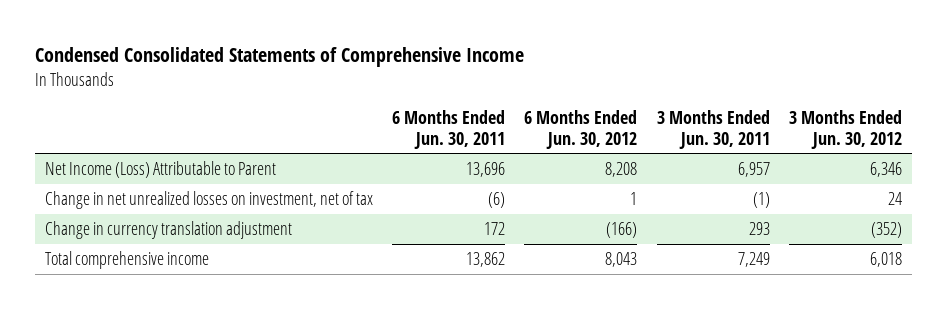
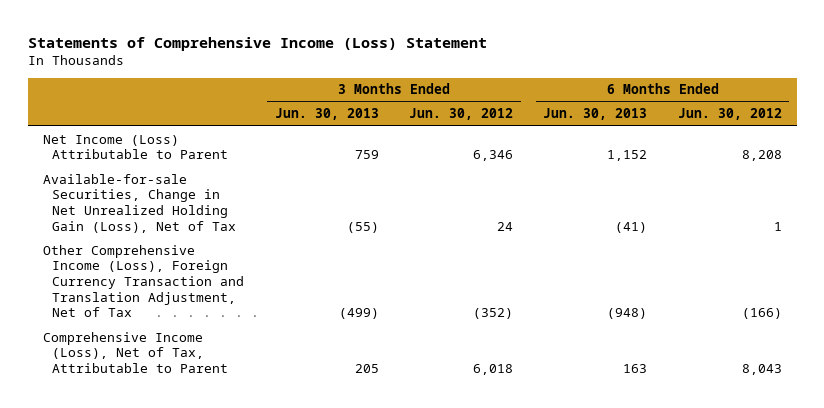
[34,47,524,68] Condensed Consolidated Statements of Comprehensive Income -> [27,36,487,51] Statements of Comprehensive Income (Loss) Statement
[391,110,505,149] 6 Months Ended Jun. 30, 2011 -> none
[656,110,770,149] 3 Months Ended Jun. 30, 2011 -> none
none -> [274,108,379,121] Jun. 30, 2013
none -> [543,108,648,121] Jun. 30, 2013
[44,191,373,210] Change in net unrealized losses on investment, net of tax -> [42,173,237,233] Available-for-sale Securities, Change in Net Unrealized Holding Gain (Loss), Net of Tax
[44,221,292,240] Change in currency translation adjustment -> [42,244,245,318] Other Comprehensive Income (Loss), Foreign Currency Transaction and Translation Adjustment, Net of Tax
[44,251,209,270] Total comprehensive income -> [42,331,229,373] Comprehensive Income (Loss), Net of Tax, Attributable to Parent

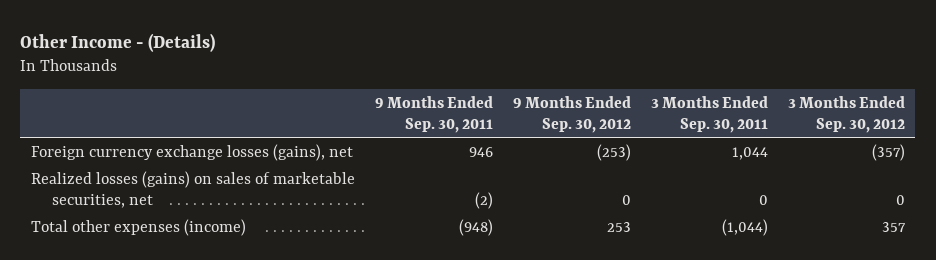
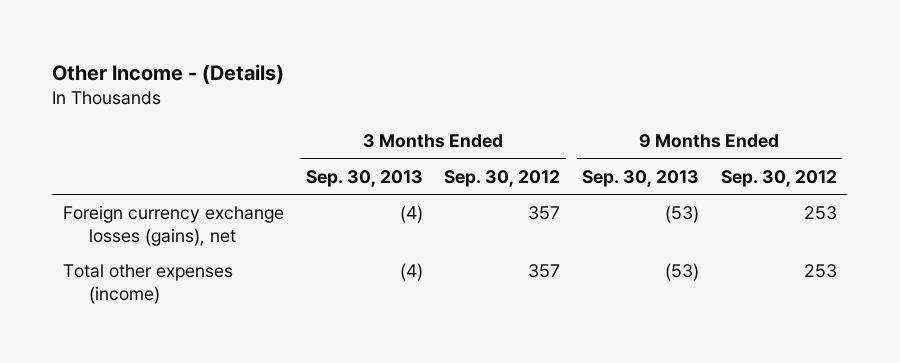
[374,95,493,133] 9 Months Ended Sep. 30, 2011 -> none
[651,95,769,133] 3 Months Ended Sep. 30, 2011 -> none
none -> [305,169,423,187] Sep. 30, 2013
none -> [581,169,699,187] Sep. 30, 2013
[30,170,355,208] Realized losses (gains) on sales of marketable securities, net -> none
[596,143,631,161] (253) -> [803,206,837,221] 253
[872,143,906,161] (357) -> [528,206,561,221] 357

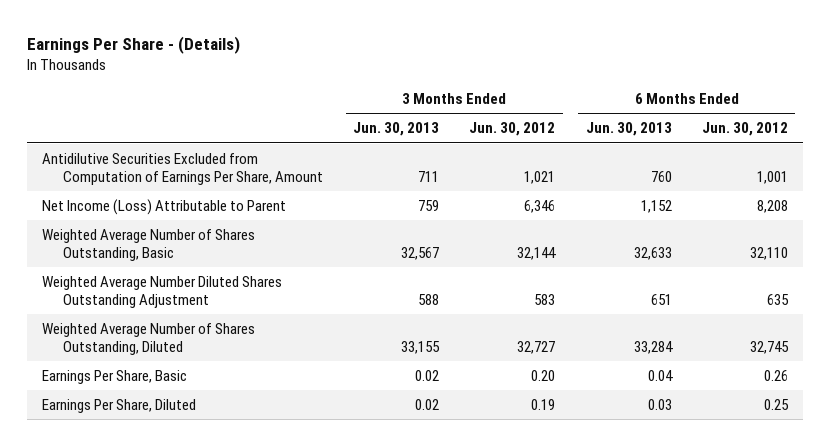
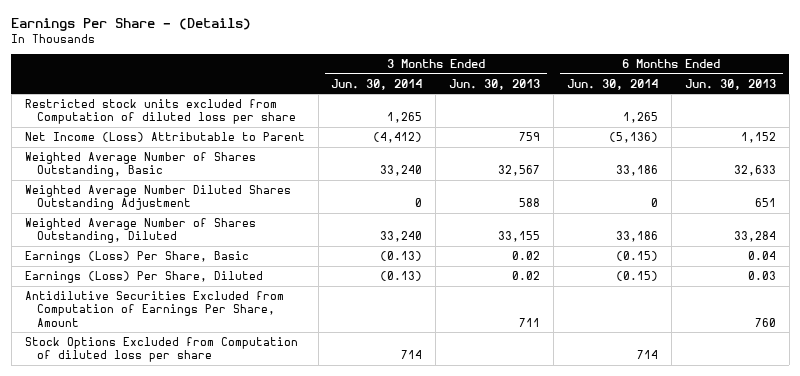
[469,122,556,137] Jun. 30, 2012 -> none
[701,122,788,137] Jun. 30, 2012 -> none
none -> [331,78,423,90] Jun. 30, 2014
none -> [567,78,659,90] Jun. 30, 2014
none -> [24,99,297,125] Restricted stock units excluded from Computation of diluted loss per share
[41,369,187,384] Earnings Per Share, Basic -> [24,251,249,264] Earnings (Loss) Per Share, Basic
[41,398,196,413] Earnings Per Share, Diluted -> [24,271,263,284] Earnings (Loss) Per Share, Diluted
[41,152,323,186] Antidilutive Securities Excluded from Computation of Earnings Per Share, Amount -> [24,291,284,327] Antidilutive Securities Excluded from Computation of Earnings Per Share, Amount
none -> [24,337,298,363] Stock Options Excluded from Computation of diluted loss per share

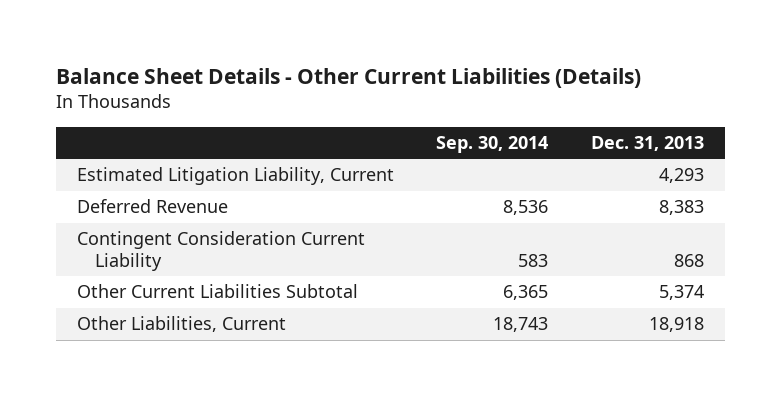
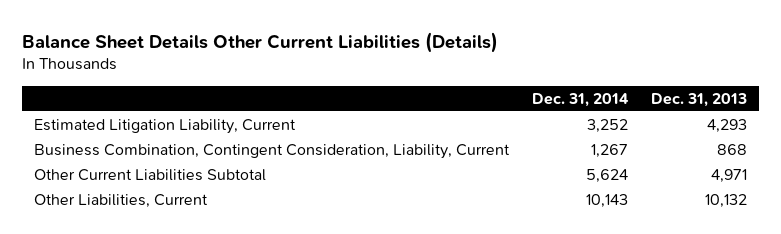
[55,67,641,88] Balance Sheet Details - Other Current Liabilities (Details) -> [22,31,499,53] Balance Sheet Details Other Current Liabilities (Details)
[436,136,549,154] Sep. 30, 2014 -> none
none -> [532,92,630,107] Dec. 31, 2014
[76,199,228,214] Deferred Revenue -> none
[76,231,365,271] Contingent Consideration Current Liability -> [33,144,510,160] Business Combination, Contingent Consideration, Liability, Current
[658,285,704,301] 5,374 -> [711,169,748,184] 4,971
[648,317,704,333] 18,918 -> [705,194,748,209] 10,132

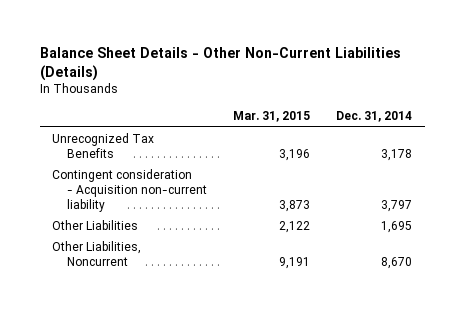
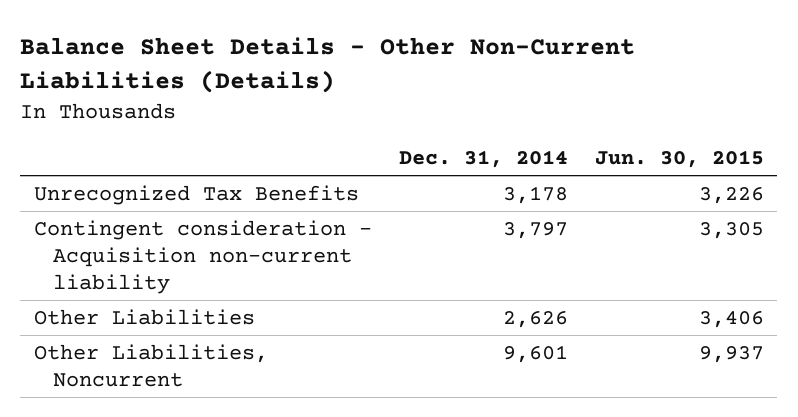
[232,111,310,123] Mar. 31, 2015 -> none
none -> [594,149,764,168] Jun. 30, 2015
[380,220,412,233] 1,695 -> [502,310,568,328] 2,626
[380,256,412,269] 8,670 -> [502,344,568,363] 9,601

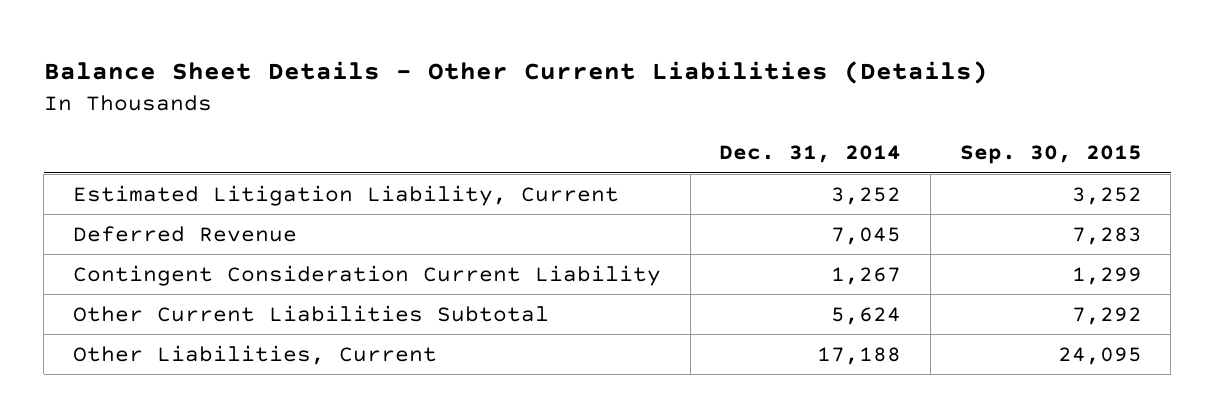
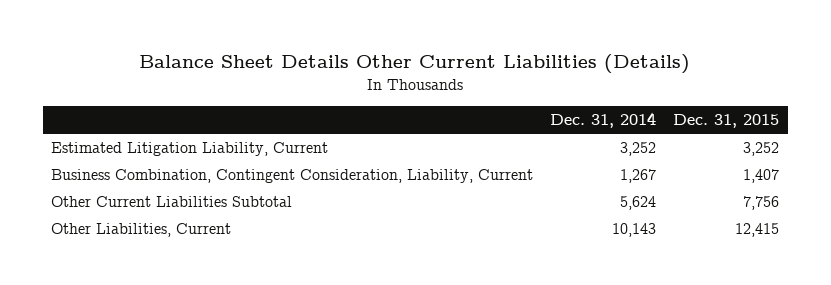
[43,61,988,85] Balance Sheet Details - Other Current Liabilities (Details) -> [139,53,691,74] Balance Sheet Details Other Current Liabilities (Details)
[959,145,1142,165] Sep. 30, 2015 -> none
none -> [673,114,780,129] Dec. 31, 2015
[72,225,297,242] Deferred Revenue -> none
[72,264,661,286] Contingent Consideration Current Liability -> [51,169,534,184] Business Combination, Contingent Consideration, Liability, Current
[817,346,902,365] 17,188 -> [612,223,657,238] 10,143

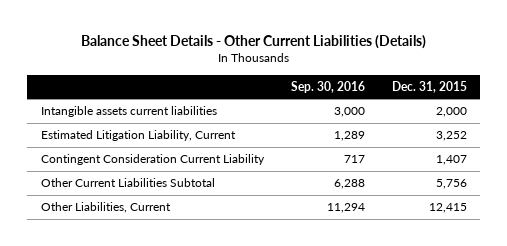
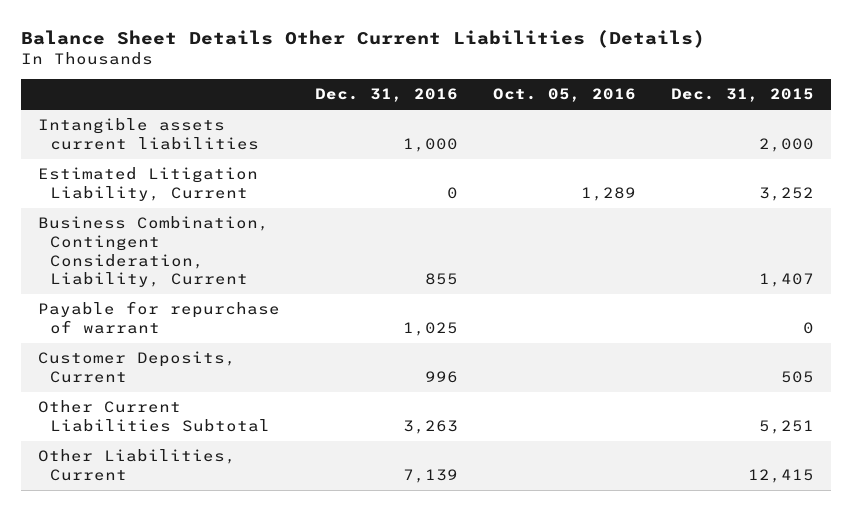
[80,35,426,50] Balance Sheet Details - Other Current Liabilities (Details) -> [20,30,705,49] Balance Sheet Details Other Current Liabilities (Details)
[290,80,365,93] Sep. 30, 2016 -> none
none -> [315,88,459,103] Dec. 31, 2016
none -> [492,88,636,103] Oct. 05, 2016
[40,154,265,166] Contingent Consideration Current Liability -> [38,216,270,288] Business Combination, Contingent Consideration, Liability, Current
none -> [38,301,281,334] Payable for repurchase of warrant
none -> [38,351,237,383] Customer Deposits, Current
[435,179,467,190] 5,756 -> [758,419,814,434] 5,251

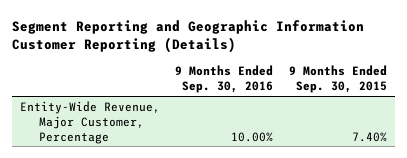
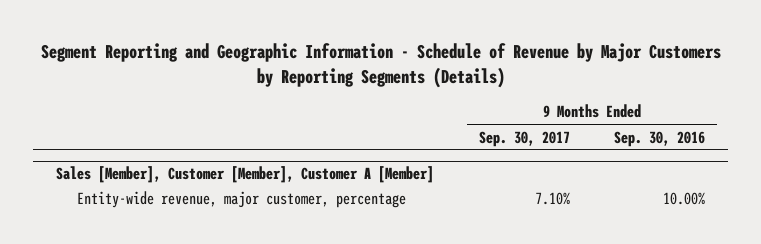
[12,19,365,54] Segment Reporting and Geographic Information Customer Reporting (Details) -> [40,43,721,89] Segment Reporting and Geographic Information - Schedule of Revenue by Major Customers by Reporting Segments (Details)
[288,65,387,94] 9 Months Ended Sep. 30, 2015 -> none
none -> [478,130,570,147] Sep. 30, 2017
none -> [55,166,434,184] Sales [Member], Customer [Member], Customer A [Member]
[20,101,161,144] Entity-Wide Revenue, Major Customer, Percentage -> [76,191,406,209] Entity-wide revenue, major customer, percentage

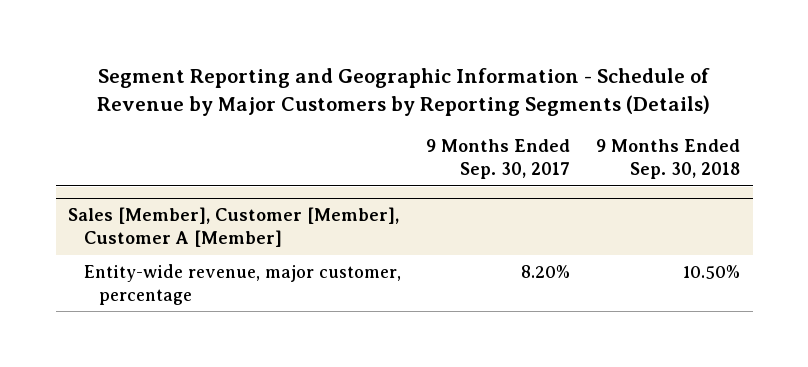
[614,130,706,147] Sep. 30, 2016 -> none
none -> [595,139,740,180] 9 Months Ended Sep. 30, 2018
[534,192,570,206] 7.10% -> [521,264,571,278] 8.20%

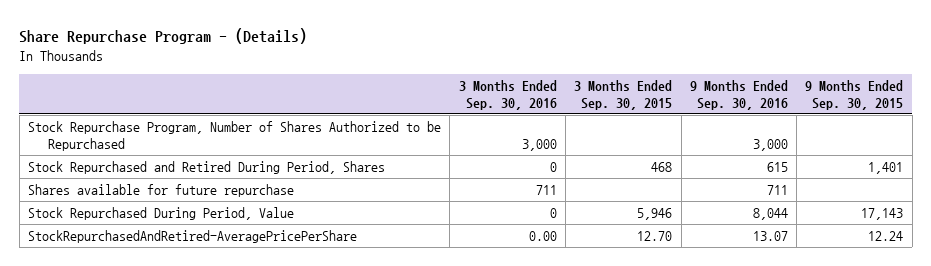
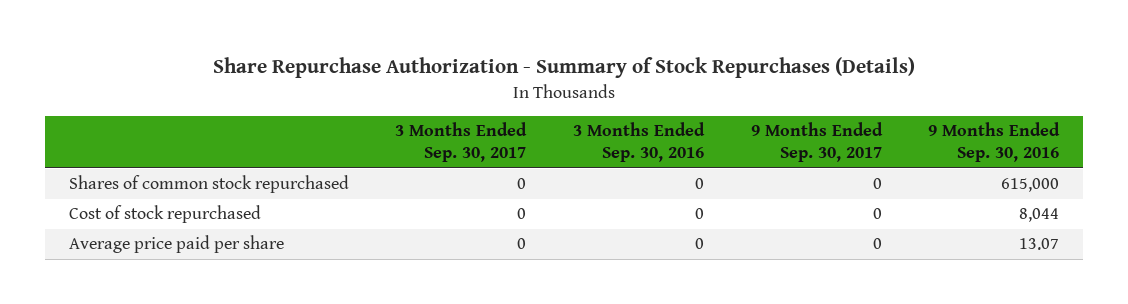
[19,28,308,45] Share Repurchase Program - (Details) -> [212,57,915,79] Share Repurchase Authorization - Summary of Stock Repurchases (Details)
[574,80,673,110] 3 Months Ended Sep. 30, 2015 -> none
[805,80,904,110] 9 Months Ended Sep. 30, 2015 -> none
none -> [395,121,528,163] 3 Months Ended Sep. 30, 2017
none -> [750,121,883,163] 9 Months Ended Sep. 30, 2017
[28,121,442,151] Stock Repurchase Program, Number of Shares Authorized to be Repurchased -> none
[28,184,295,198] Shares available for future repurchase -> none
[28,230,358,244] StockRepurchasedAndRetired-AveragePricePerShare -> none
[28,161,386,175] Stock Repurchased and Retired During Period, Shares -> [68,175,349,194] Shares of common stock repurchased
[766,162,788,173] 615 -> [1001,178,1060,193] 615,000
[28,207,295,221] Stock Repurchased During Period, Value -> [68,205,261,224] Cost of stock repurchased
none -> [68,235,284,254] Average price paid per share

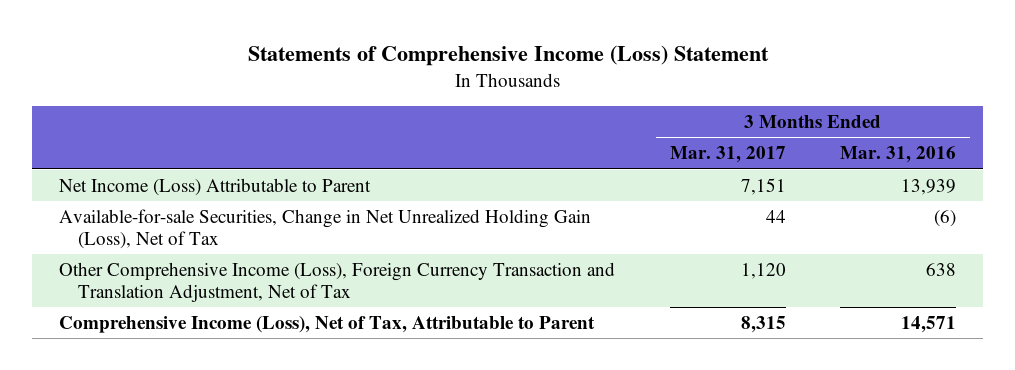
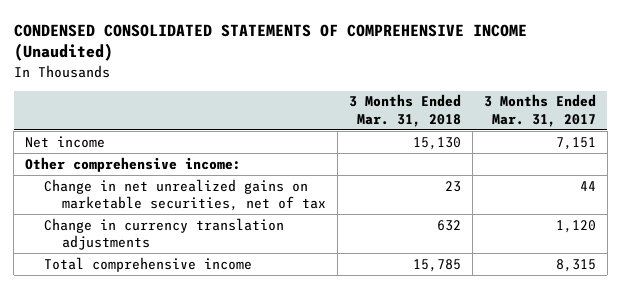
[247,45,769,67] Statements of Comprehensive Income (Loss) Statement -> [13,23,527,62] CONDENSED CONSOLIDATED STATEMENTS OF COMPREHENSIVE INCOME (Unaudited)
[840,146,957,164] Mar. 31, 2016 -> none
none -> [348,94,461,128] 3 Months Ended Mar. 31, 2018
[59,177,372,196] Net Income (Loss) Attributable to Parent -> [25,135,106,148] Net income
none -> [25,156,242,172] Other comprehensive income:
[59,208,592,249] Available-for-sale Securities, Change in Net Unrealized Holding Gain (Loss), Net of Tax -> [43,178,326,212] Change in net unrealized gains on marketable securities, net of tax
[59,261,616,302] Other Comprehensive Income (Loss), Foreign Currency Transaction and Translation Adjustment, Net of Tax -> [43,217,284,251] Change in currency translation adjustments
[59,315,596,333] Comprehensive Income (Loss), Net of Tax, Attributable to Parent -> [43,256,252,272] Total comprehensive income

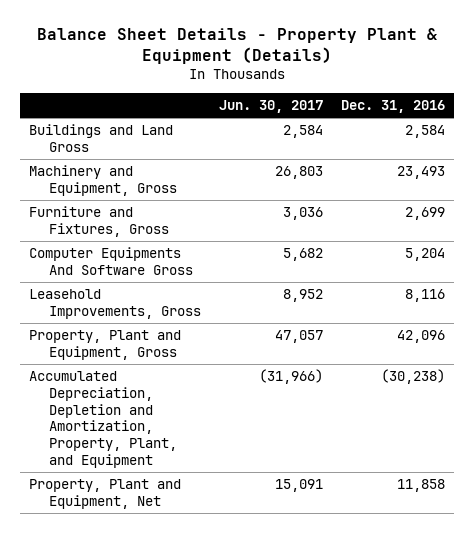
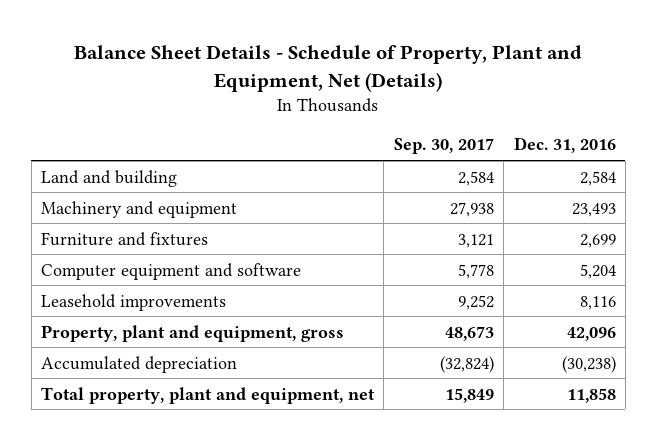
[36,28,437,65] Balance Sheet Details - Property Plant & Equipment (Details) -> [74,44,583,92] Balance Sheet Details - Schedule of Property, Plant and Equipment, Net (Details)
[219,99,324,113] Jun. 30, 2017 -> none
none -> [393,138,494,155] Sep. 30, 2017
[28,124,173,152] Buildings and Land Gross -> [40,169,177,187] Land and building
[28,165,178,196] Machinery and Equipment, Gross -> [40,200,237,218] Machinery and equipment
[28,206,170,237] Furniture and Fixtures, Gross -> [40,231,208,246] Furniture and fixtures
[28,247,194,275] Computer Equipments And Software Gross -> [40,262,301,280] Computer equipment and software
[28,289,202,319] Leasehold Improvements, Gross -> [40,293,226,311] Leasehold improvements
[28,330,181,360] Property, Plant and Equipment, Gross -> [40,324,344,342] Property, plant and equipment, gross
[28,371,178,469] Accumulated Depreciation, Depletion and Amortization, Property, Plant, and Equipment -> [40,355,237,373] Accumulated depreciation
[28,479,181,509] Property, Plant and Equipment, Net -> [40,386,375,404] Total property, plant and equipment, net

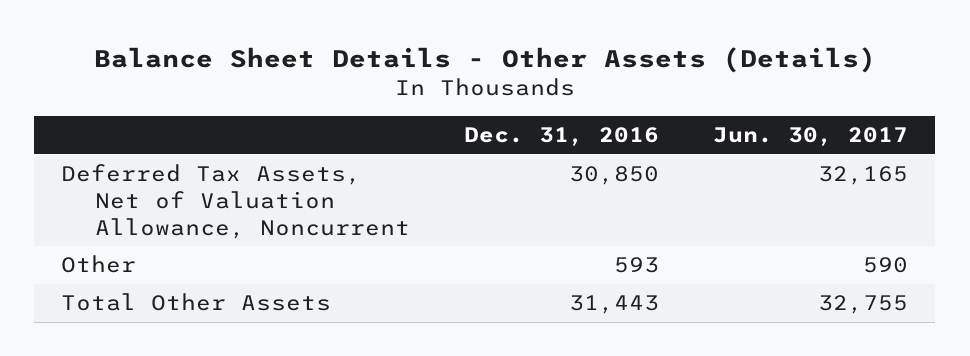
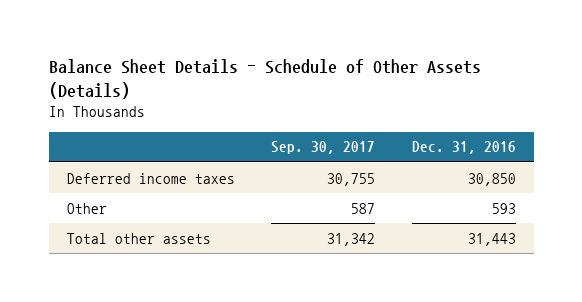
[93,46,876,73] Balance Sheet Details - Other Assets (Details) -> [48,59,481,99] Balance Sheet Details - Schedule of Other Assets (Details)
[713,127,909,147] Jun. 30, 2017 -> none
none -> [271,141,376,155] Sep. 30, 2017
[61,164,410,239] Deferred Tax Assets, Net of Valuation Allowance, Noncurrent -> [66,172,235,184] Deferred income taxes
[61,293,332,312] Total Other Assets -> [66,232,211,244] Total other assets

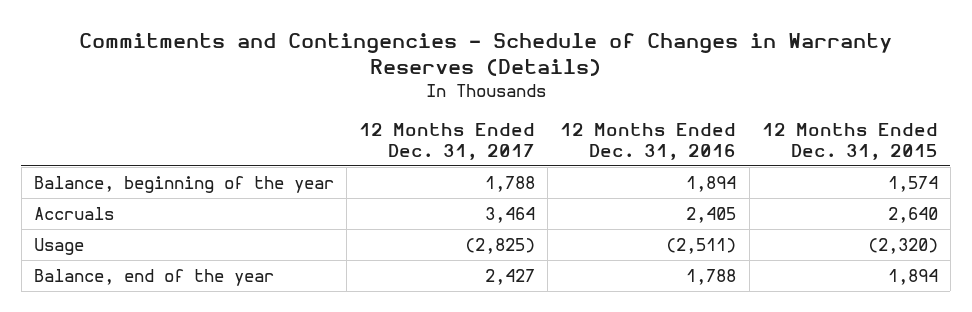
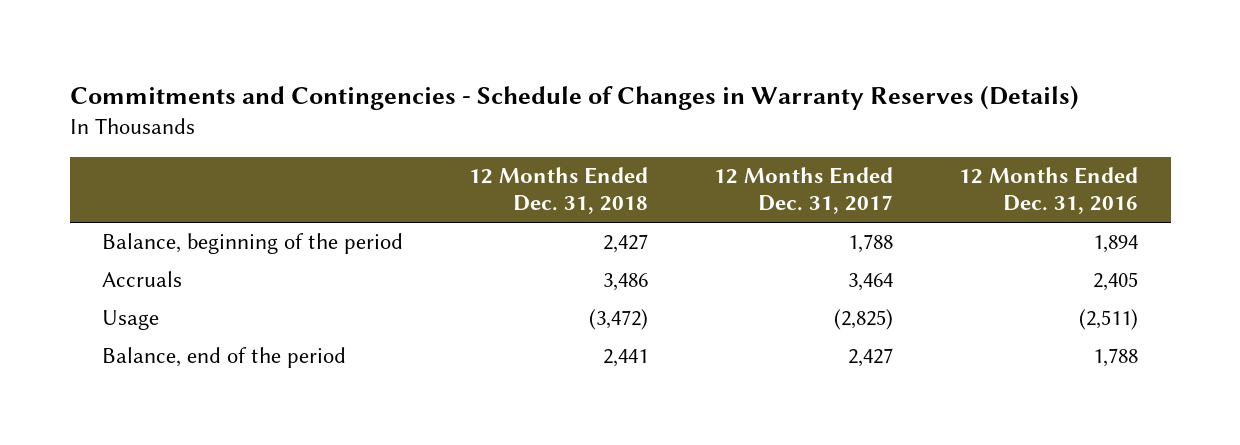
[761,122,938,160] 12 Months Ended Dec. 31, 2015 -> none
none -> [469,166,649,215] 12 Months Ended Dec. 31, 2018
[34,175,335,193] Balance, beginning of the year -> [102,233,404,255] Balance, beginning of the period
[34,268,275,286] Balance, end of the year -> [102,347,347,369] Balance, end of the period

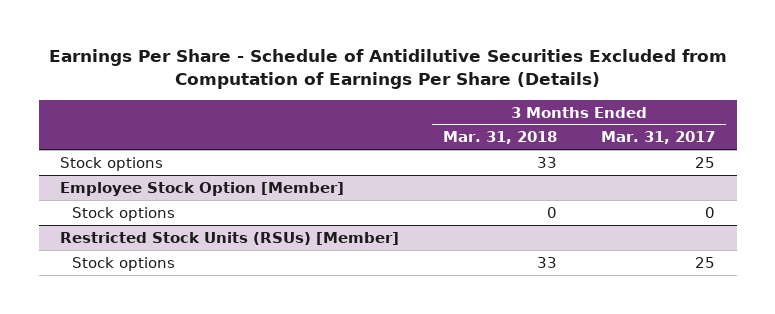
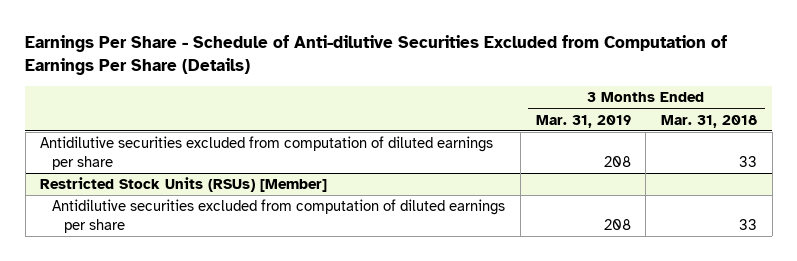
[48,48,727,89] Earnings Per Share - Schedule of Antidilutive Securities Excluded from Computation of Earnings Per Share (Details) -> [25,35,728,76] Earnings Per Share - Schedule of Anti-dilutive Securities Excluded from Computation of Earnings Per Share (Details)
[600,131,715,145] Mar. 31, 2017 -> none
none -> [535,114,631,128] Mar. 31, 2019
[60,181,345,196] Employee Stock Option [Member] -> none
[71,206,175,221] Stock options -> none
[60,156,164,171] Stock options -> [40,136,494,170] Antidilutive securities excluded from computation of diluted earnings per share
[71,256,175,271] Stock options -> [52,199,506,233] Antidilutive securities excluded from computation of diluted earnings per share

